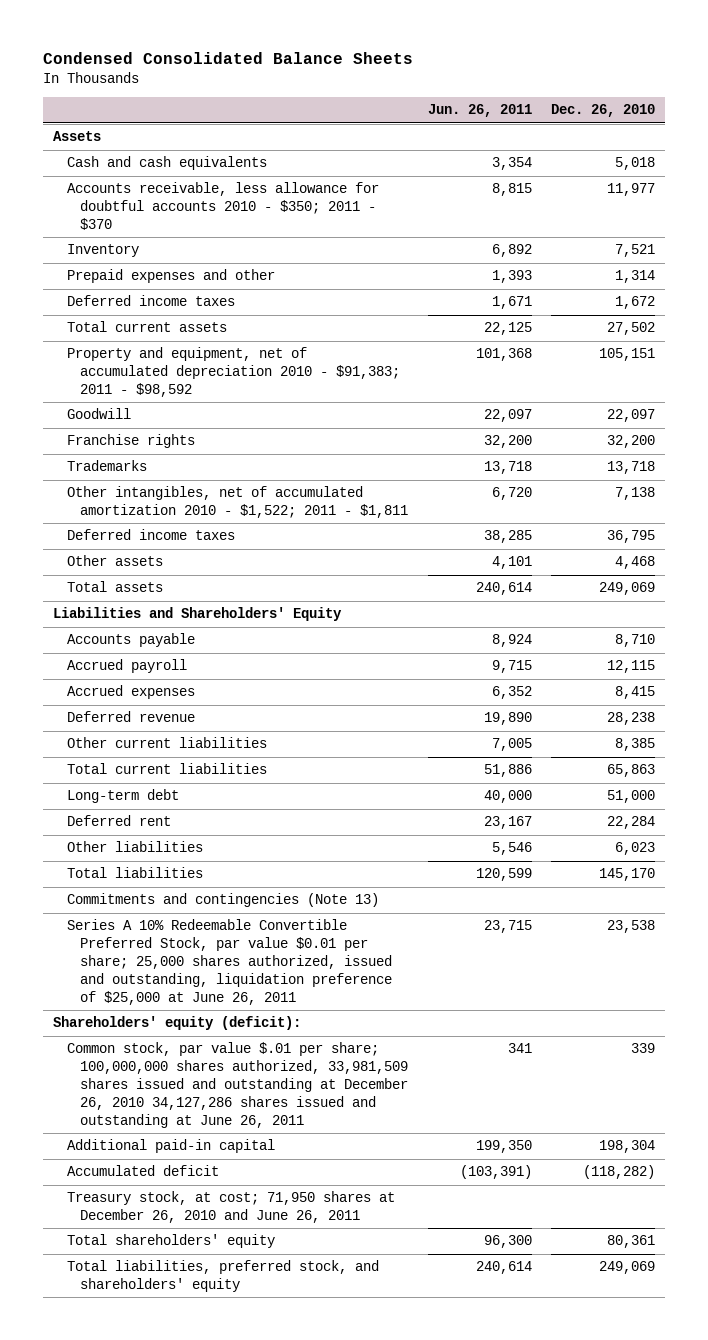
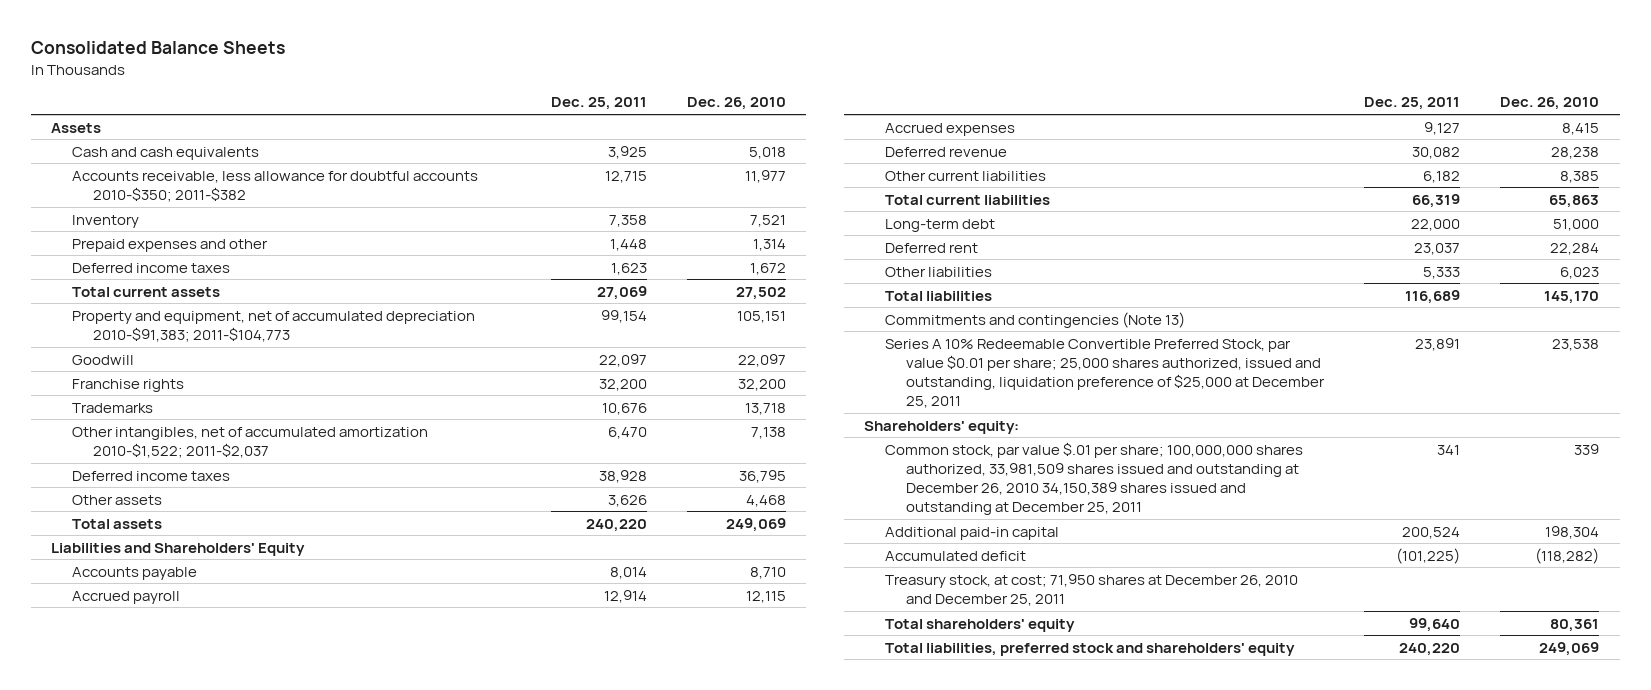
[42,52,413,65] Condensed Consolidated Balance Sheets -> [31,41,286,55] Consolidated Balance Sheets
[427,104,532,118] Jun. 26, 2011 -> none
none -> [550,97,647,111] Dec. 25, 2011
[66,182,379,231] Accounts receivable, less allowance for doubtful accounts 2010 - $350; 2011 - $370 -> [71,170,478,202] Accounts receivable, less allowance for doubtful accounts 2010-$350; 2011-$382
[66,347,401,398] Property and equipment, net of accumulated depreciation 2010 - $91,383; 2011 - $98,592 -> [71,310,475,342] Property and equipment, net of accumulated depreciation 2010-$91,383; 2011-$104,773
[66,486,409,519] Other intangibles, net of accumulated amortization 2010 - $1,522; 2011 - $1,811 -> [71,426,428,458] Other intangibles, net of accumulated amortization 2010-$1,522; 2011-$2,037
[66,919,393,1005] Series A 10% Redeemable Convertible Preferred Stock, par value $0.01 per share; 25,000 shares authorized, issued and outstanding, liquidation preference of $25,000 at June 26, 2011 -> [884,338,1325,409] Series A 10% Redeemable Convertible Preferred Stock, par value $0.01 per share; 25,000 shares authorized, issued and outstanding, liquidation preference of $25,000 at December 25, 2011
[52,1016,301,1031] Shareholders' equity (deficit): -> [864,420,1020,434] Shareholders' equity:
[66,1042,409,1128] Common stock, par value $.01 per share; 100,000,000 shares authorized, 33,981,509 shares issued and outstanding at December 26, 2010 34,127,286 shares issued and outstanding at June 26, 2011 -> [884,441,1303,516] Common stock, par value $.01 per share; 100,000,000 shares authorized, 33,981,509 shares issued and outstanding at December 26, 2010 34,150,389 shares issued and outstanding at December 25, 2011
[66,1191,395,1224] Treasury stock, at cost; 71,950 shares at December 26, 2010 and June 26, 2011 -> [884,573,1298,606] Treasury stock, at cost; 71,950 shares at December 26, 2010 and December 25, 2011
[66,1260,379,1293] Total liabilities, preferred stock, and shareholders' equity -> [884,642,1295,656] Total liabilities, preferred stock and shareholders' equity

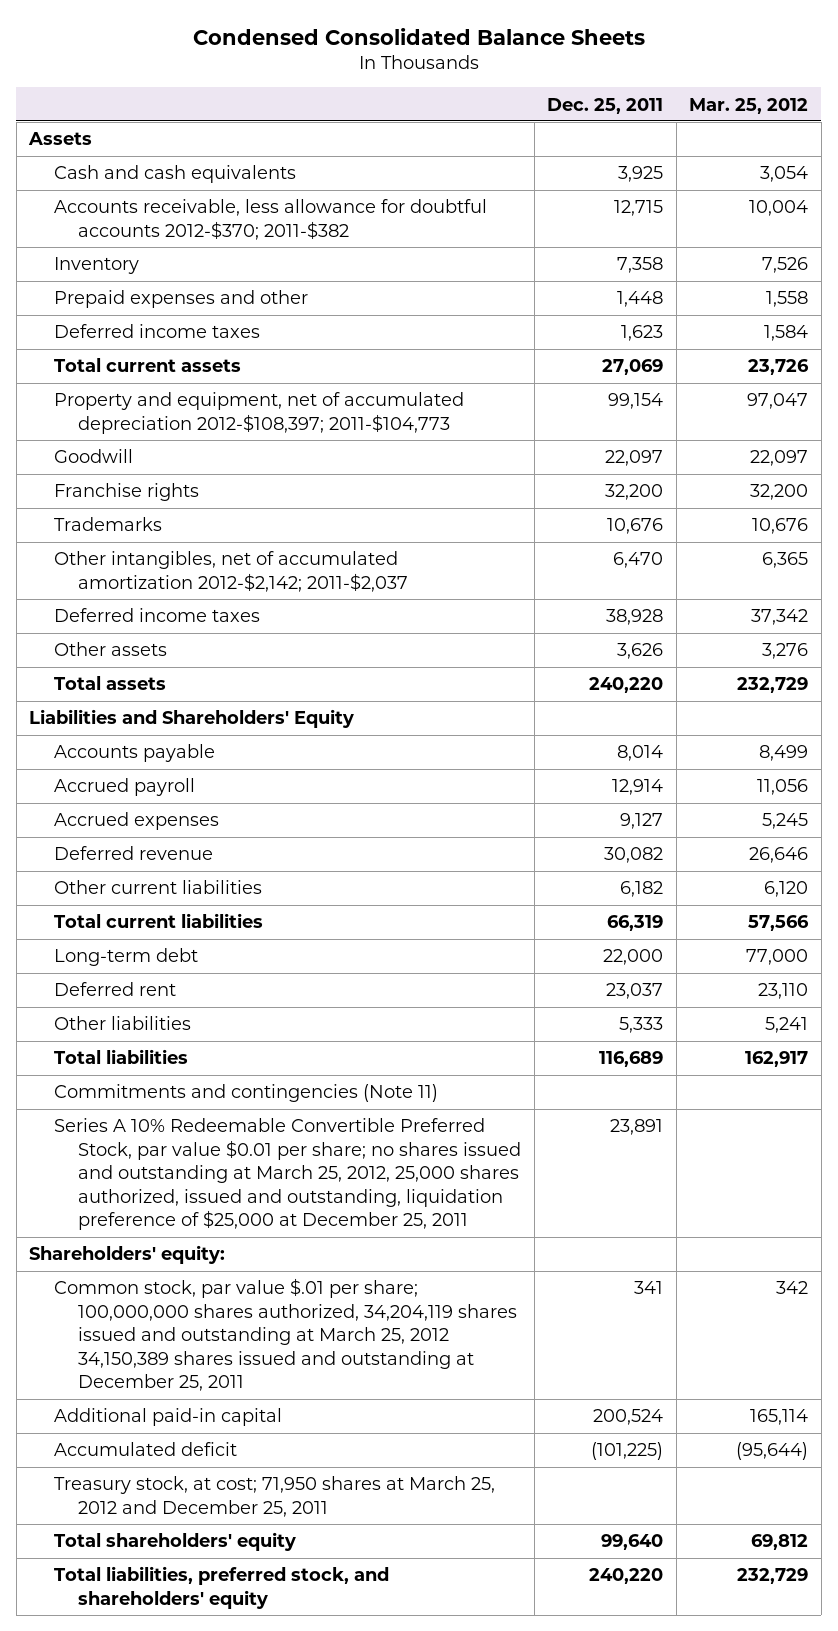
[31,41,286,55] Consolidated Balance Sheets -> [192,27,645,45] Condensed Consolidated Balance Sheets
[687,97,787,111] Dec. 26, 2010 -> none
none -> [689,97,809,114] Mar. 25, 2012
[71,170,478,202] Accounts receivable, less allowance for doubtful accounts 2010-$350; 2011-$382 -> [53,199,487,240] Accounts receivable, less allowance for doubtful accounts 2012-$370; 2011-$382
[71,310,475,342] Property and equipment, net of accumulated depreciation 2010-$91,383; 2011-$104,773 -> [53,392,464,434] Property and equipment, net of accumulated depreciation 2012-$108,397; 2011-$104,773
[71,426,428,458] Other intangibles, net of accumulated amortization 2010-$1,522; 2011-$2,037 -> [53,551,409,592] Other intangibles, net of accumulated amortization 2012-$2,142; 2011-$2,037
[884,311,1185,328] Commitments and contingencies (Note 13) -> [53,1084,438,1103] Commitments and contingencies (Note 11)
[884,338,1325,409] Series A 10% Redeemable Convertible Preferred Stock, par value $0.01 per share; 25,000 shares authorized, issued and outstanding, liquidation preference of $25,000 at December 25, 2011 -> [53,1118,522,1231] Series A 10% Redeemable Convertible Preferred Stock, par value $0.01 per share; no shares issued and outstanding at March 25, 2012, 25,000 shares authorized, issued and outstanding, liquidation preference of $25,000 at December 25, 2011
[884,441,1303,516] Common stock, par value $.01 per share; 100,000,000 shares authorized, 33,981,509 shares issued and outstanding at December 26, 2010 34,150,389 shares issued and outstanding at December 25, 2011 -> [53,1278,518,1392] Common stock, par value $.01 per share; 100,000,000 shares authorized, 34,204,119 shares issued and outstanding at March 25, 2012 34,150,389 shares issued and outstanding at December 25, 2011
[884,573,1298,606] Treasury stock, at cost; 71,950 shares at December 26, 2010 and December 25, 2011 -> [53,1476,495,1517] Treasury stock, at cost; 71,950 shares at March 25, 2012 and December 25, 2011
[884,642,1295,656] Total liabilities, preferred stock and shareholders' equity -> [53,1566,389,1609] Total liabilities, preferred stock, and shareholders' equity

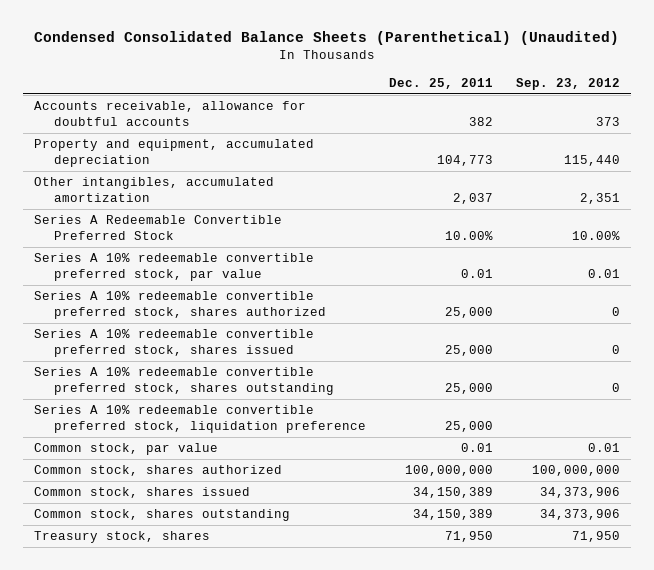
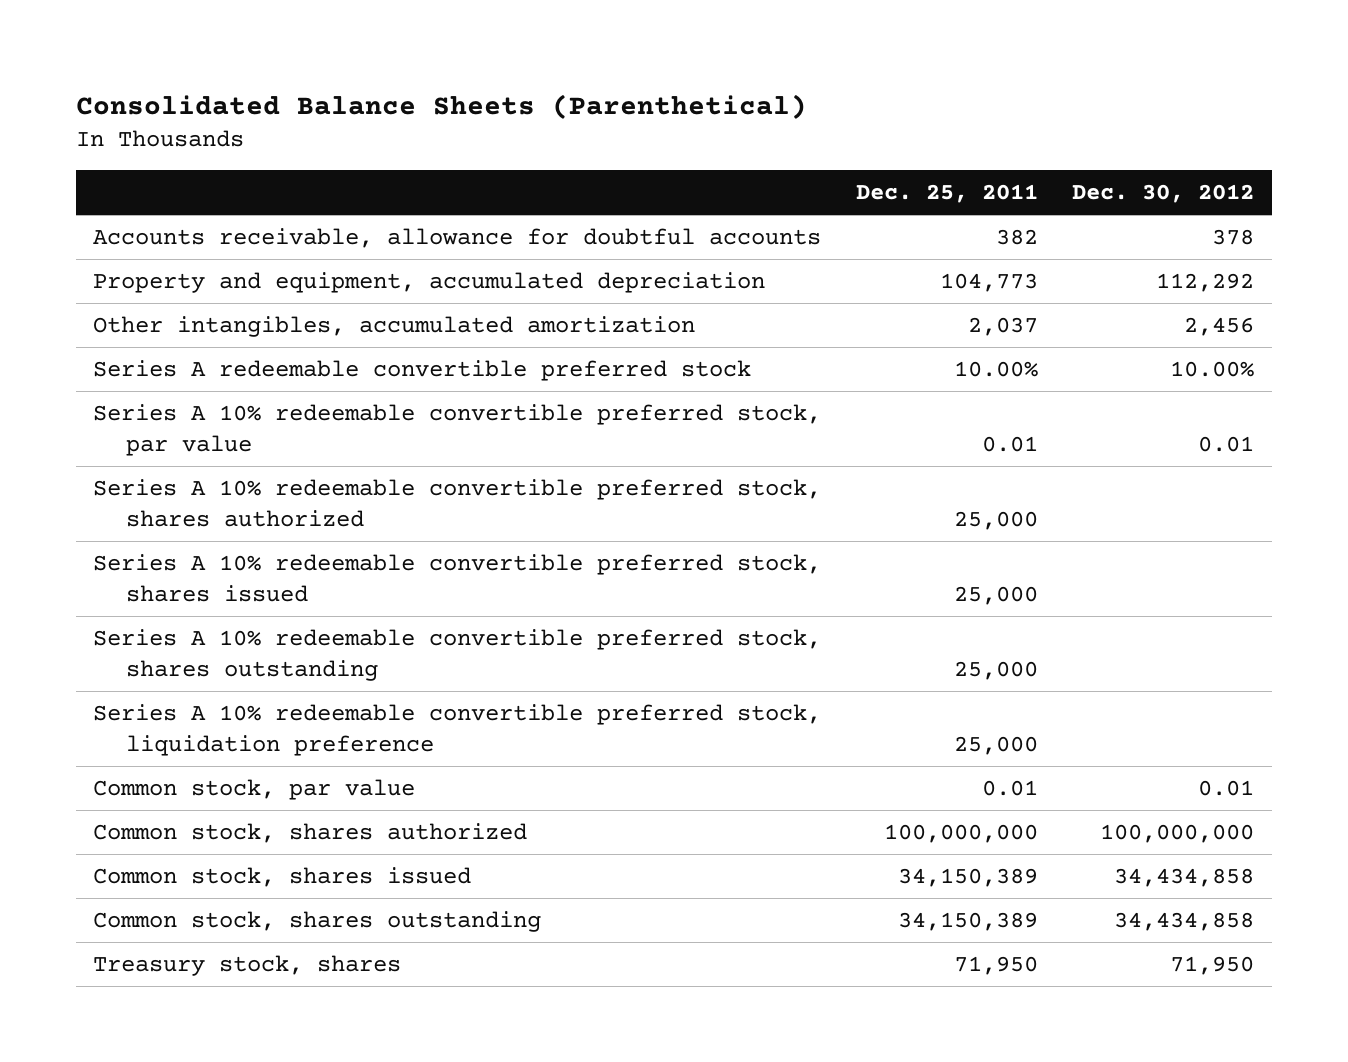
[34,31,620,46] Condensed Consolidated Balance Sheets (Parenthetical) (Unaudited) -> [75,93,807,119] Consolidated Balance Sheets (Parenthetical)
[515,77,620,90] Sep. 23, 2012 -> none
none -> [1072,184,1255,204] Dec. 30, 2012
[34,215,283,241] Series A Redeemable Convertible Preferred Stock -> [93,359,752,381] Series A redeemable convertible preferred stock

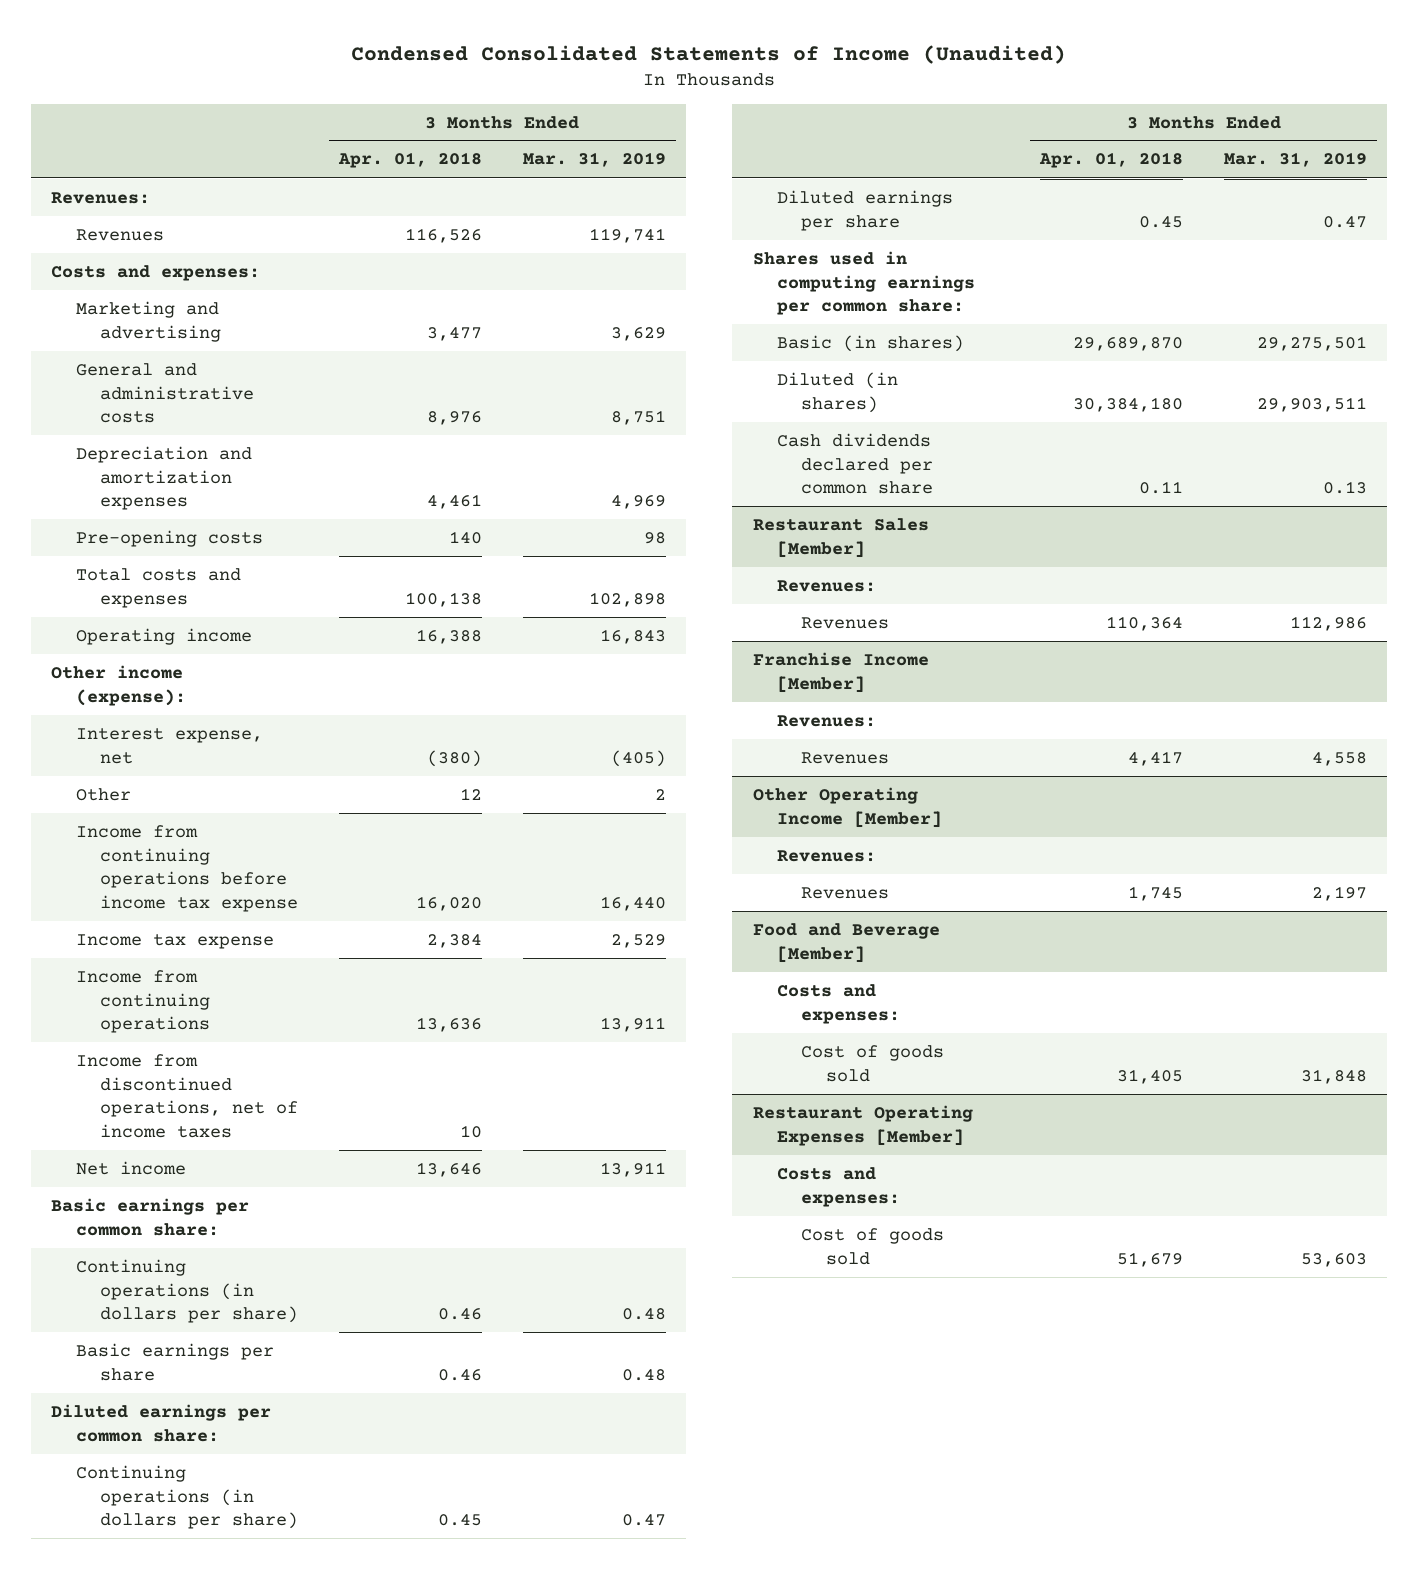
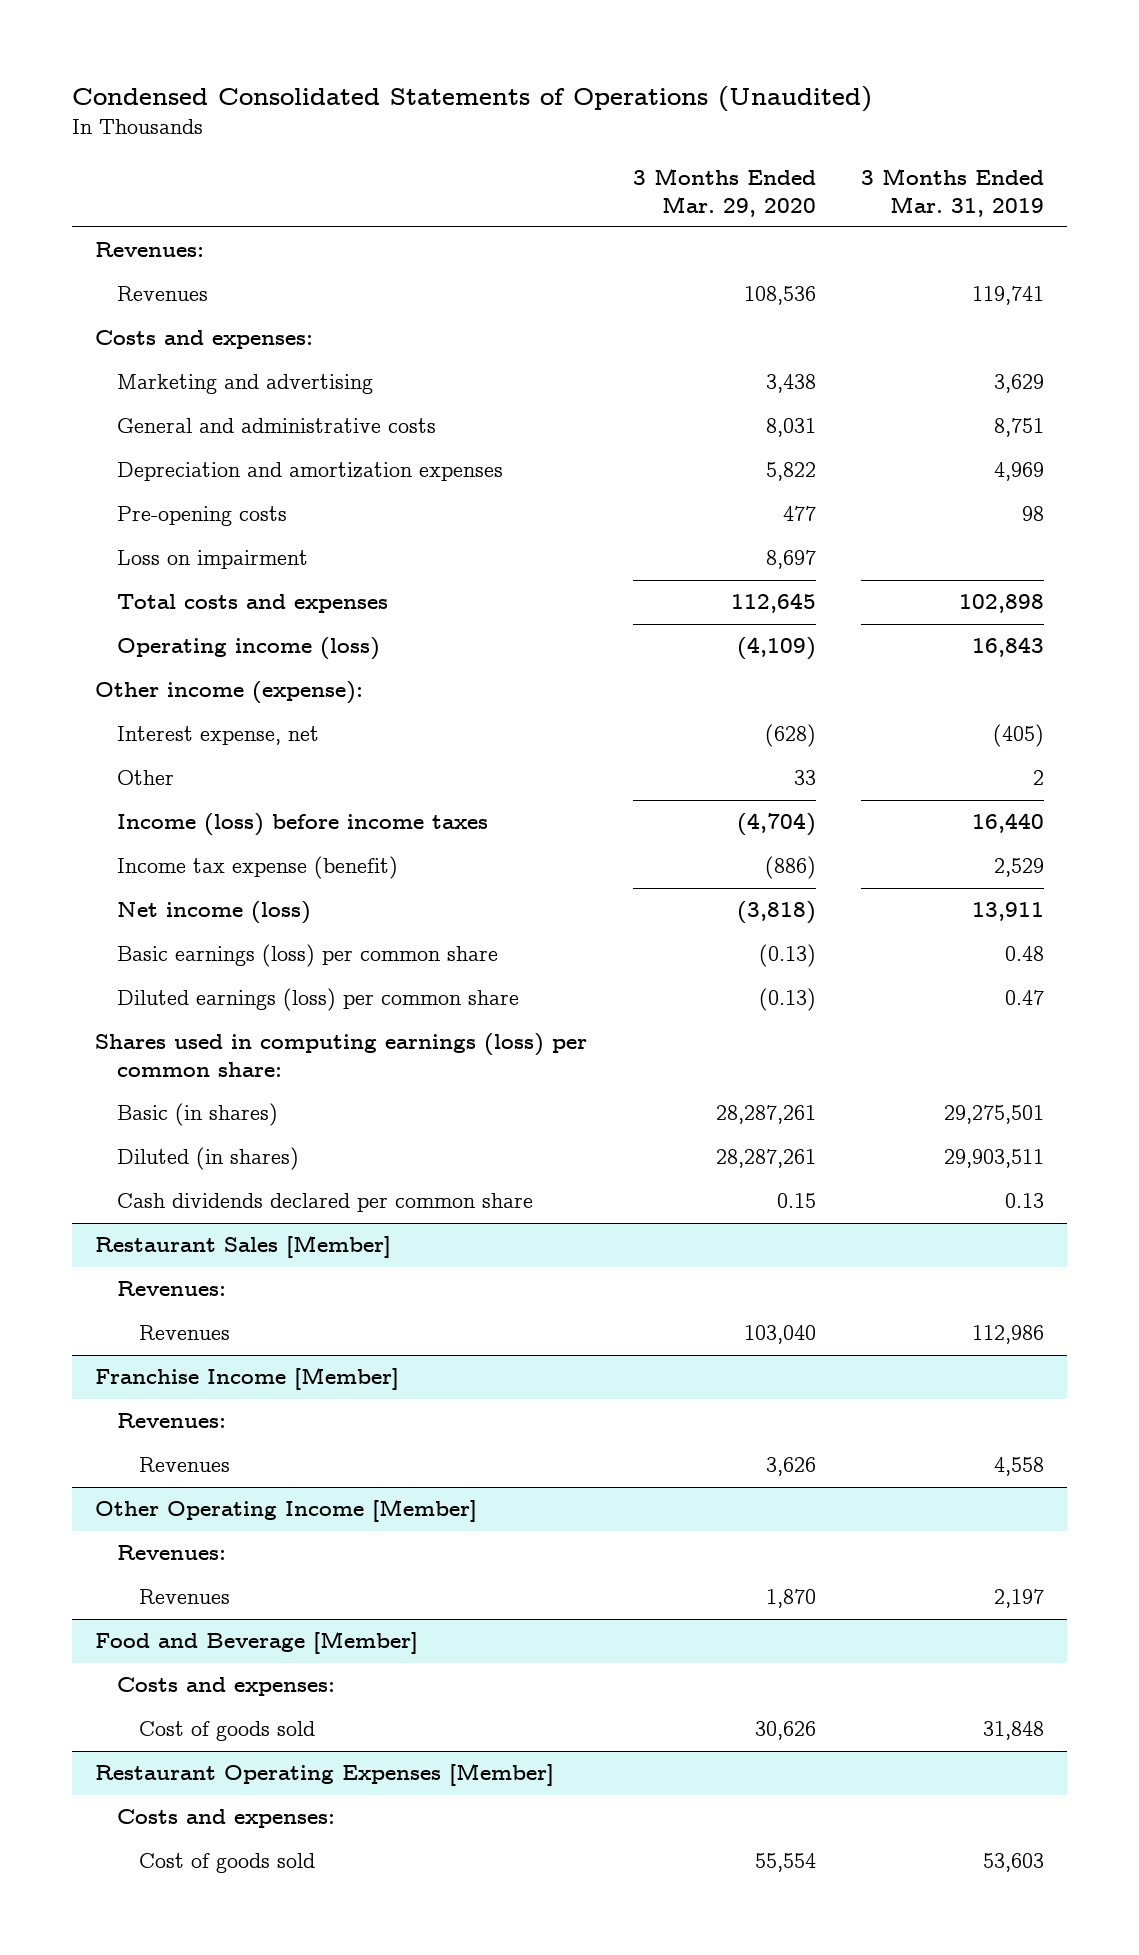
[351,44,1067,64] Condensed Consolidated Statements of Income (Unaudited) -> [72,86,873,113] Condensed Consolidated Statements of Operations (Unaudited)
[337,152,482,169] Apr. 01, 2018 -> none
none -> [632,168,816,217] 3 Months Ended Mar. 29, 2020
none -> [117,550,309,570] Loss on impairment
[75,627,252,645] Operating income -> [117,637,381,661] Operating income (loss)
[75,1053,299,1138] Income from discontinued operations, net of income taxes -> none
[75,1160,186,1175] Net income -> none
[51,1197,250,1236] Basic earnings per common share: -> none
[75,1258,299,1324] Continuing operations (in dollars per share) -> none
[51,1403,272,1442] Diluted earnings per common share: -> none
[75,1464,299,1530] Continuing operations (in dollars per share) -> none
[75,824,299,912] Income from continuing operations before income tax expense -> [117,813,489,837] Income (loss) before income taxes
[75,933,274,949] Income tax expense -> [117,856,399,880] Income tax expense (benefit)
[75,969,211,1034] Income from continuing operations -> [117,901,312,925] Net income (loss)
[75,1342,274,1381] Basic earnings per share -> [117,944,499,968] Basic earnings (loss) per common share
[777,189,954,231] Diluted earnings per share -> [117,988,520,1012] Diluted earnings (loss) per common share
[752,250,976,316] Shares used in computing earnings per common share: -> [94,1033,587,1077] Shares used in computing earnings (loss) per common share:

